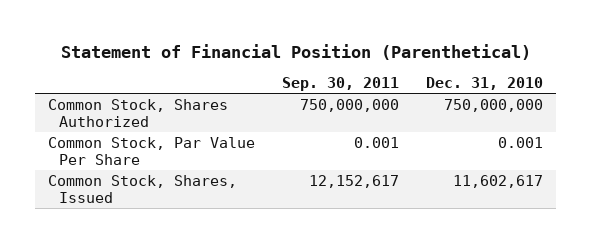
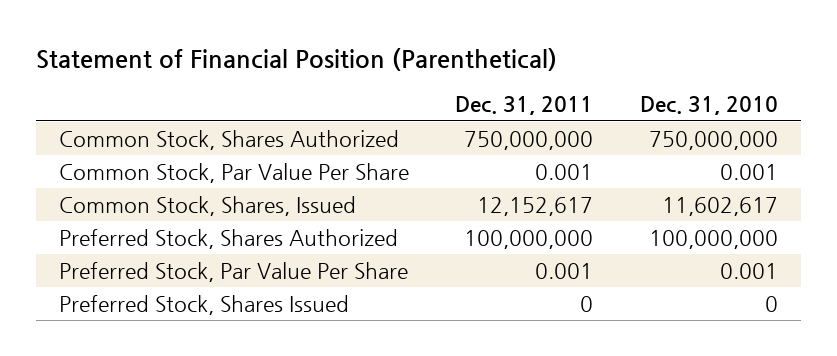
[282,76,400,91] Sep. 30, 2011 -> none
none -> [455,96,594,116] Dec. 31, 2011
none -> [58,228,398,249] Preferred Stock, Shares Authorized
none -> [58,261,408,282] Preferred Stock, Par Value Per Share
none -> [58,294,349,315] Preferred Stock, Shares Issued

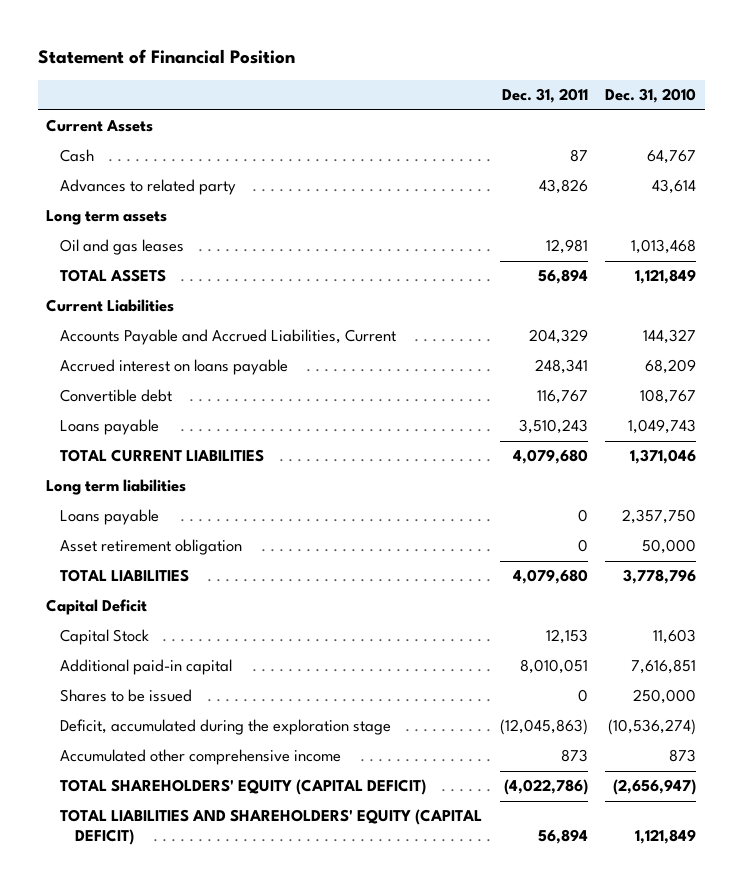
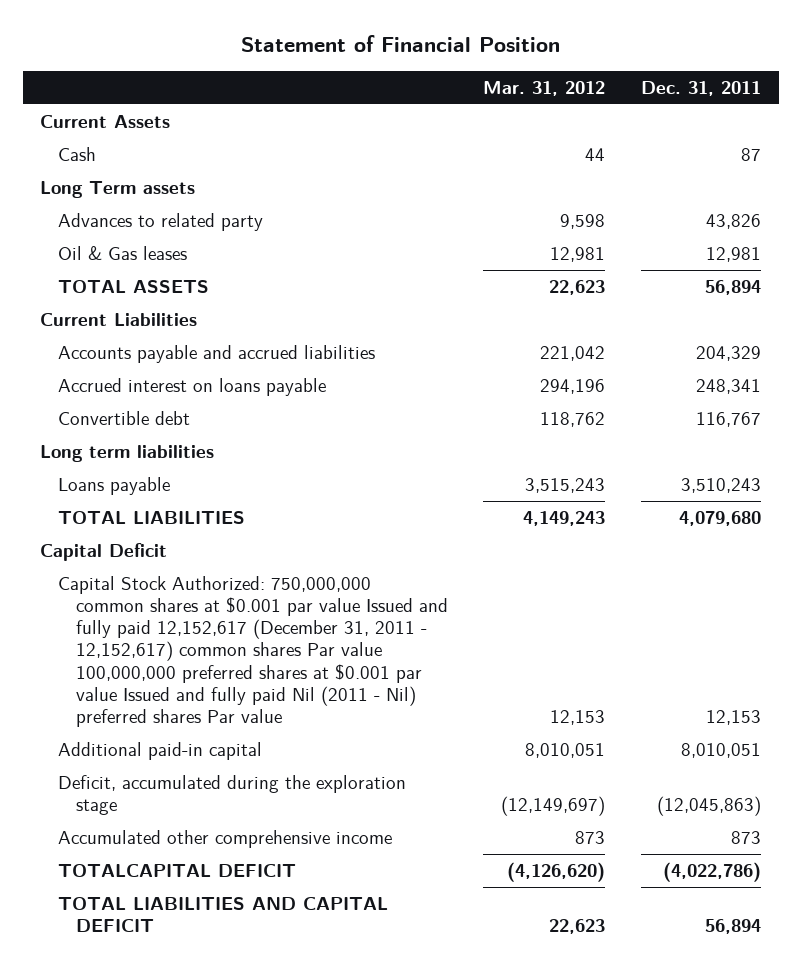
[604,88,696,104] Dec. 31, 2010 -> none
none -> [483,80,606,96] Mar. 31, 2012
none -> [40,181,196,199] Long Term assets
[46,210,168,226] Long term assets -> none
[60,239,185,256] Oil and gas leases -> [58,246,188,261] Oil & Gas leases
[60,329,397,346] Accounts Payable and Accrued Liabilities, Current -> [58,345,376,364] Accounts payable and accrued liabilities
[60,449,265,463] TOTAL CURRENT LIABILITIES -> none
[60,509,160,526] Loans payable -> none
[60,539,243,556] Asset retirement obligation -> none
[60,419,160,436] Loans payable -> [58,477,171,496] Loans payable
[60,629,150,646] Capital Stock -> [58,576,448,727] Capital Stock Authorized: 750,000,000 common shares at $0.001 par value Issued and fully paid 12,152,617 (December 31, 2011 - 12,152,617) common shares Par value 100,000,000 preferred shares at $0.001 par value Issued and fully paid Nil (2011 - Nil) preferred shares Par value
[60,689,193,703] Shares to be issued -> none
[60,779,427,796] TOTAL SHAREHOLDERS' EQUITY (CAPITAL DEFICIT) -> [58,864,297,878] TOTALCAPITAL DEFICIT
[60,809,483,845] TOTAL LIABILITIES AND SHAREHOLDERS' EQUITY (CAPITAL DEFICIT) -> [58,897,389,933] TOTAL LIABILITIES AND CAPITAL DEFICIT

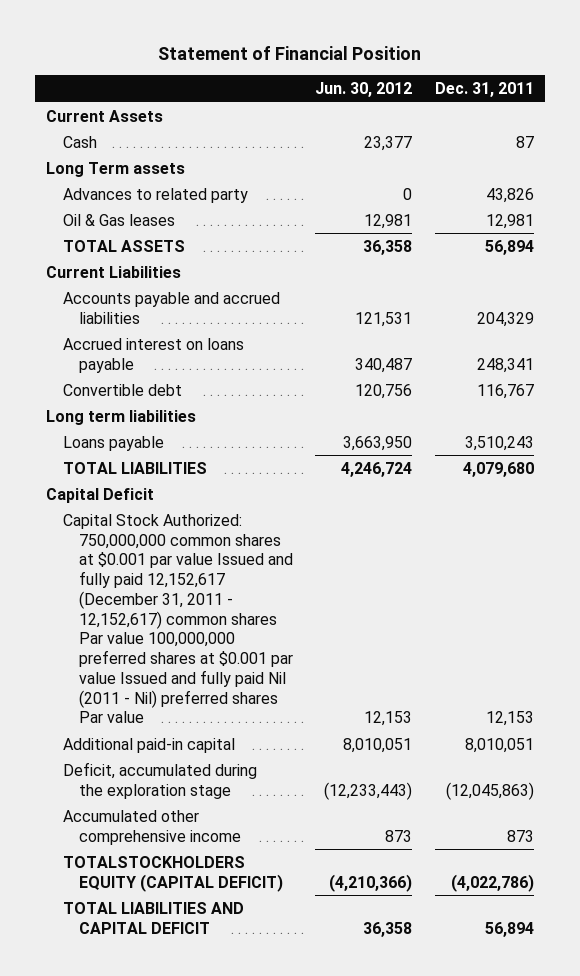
[483,80,606,96] Mar. 31, 2012 -> none
none -> [315,82,413,98] Jun. 30, 2012
[58,864,297,878] TOTALCAPITAL DEFICIT -> [62,855,283,892] TOTALSTOCKHOLDERS EQUITY (CAPITAL DEFICIT)

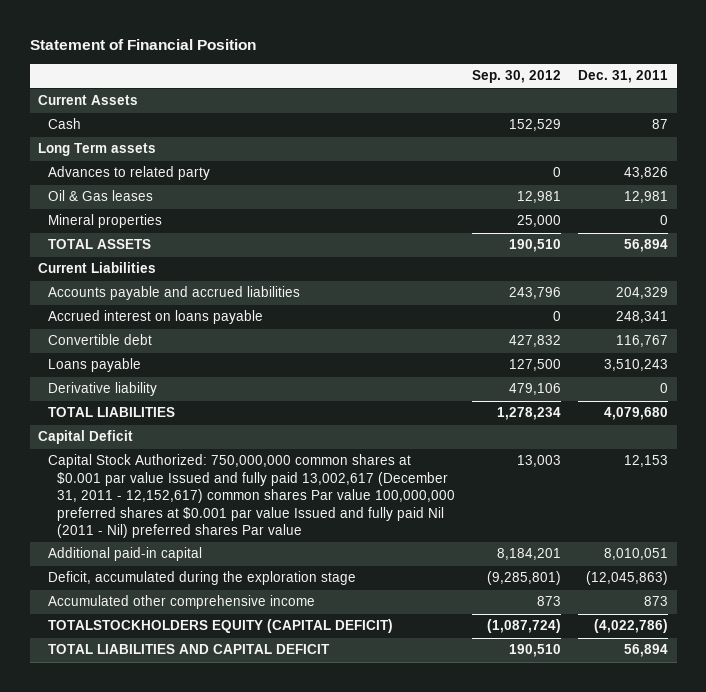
[315,82,413,98] Jun. 30, 2012 -> none
none -> [472,70,562,84] Sep. 30, 2012
none -> [47,214,162,229] Mineral properties
[46,409,197,425] Long term liabilities -> none
none -> [47,382,157,397] Derivative liability
[62,513,293,724] Capital Stock Authorized: 750,000,000 common shares at $0.001 par value Issued and fully paid 12,152,617 (December 31, 2011 - 12,152,617) common shares Par value 100,000,000 preferred shares at $0.001 par value Issued and fully paid Nil (2011 - Nil) preferred shares Par value -> [47,454,456,539] Capital Stock Authorized: 750,000,000 common shares at $0.001 par value Issued and fully paid 13,002,617 (December 31, 2011 - 12,152,617) common shares Par value 100,000,000 preferred shares at $0.001 par value Issued and fully paid Nil (2011 - Nil) preferred shares Par value

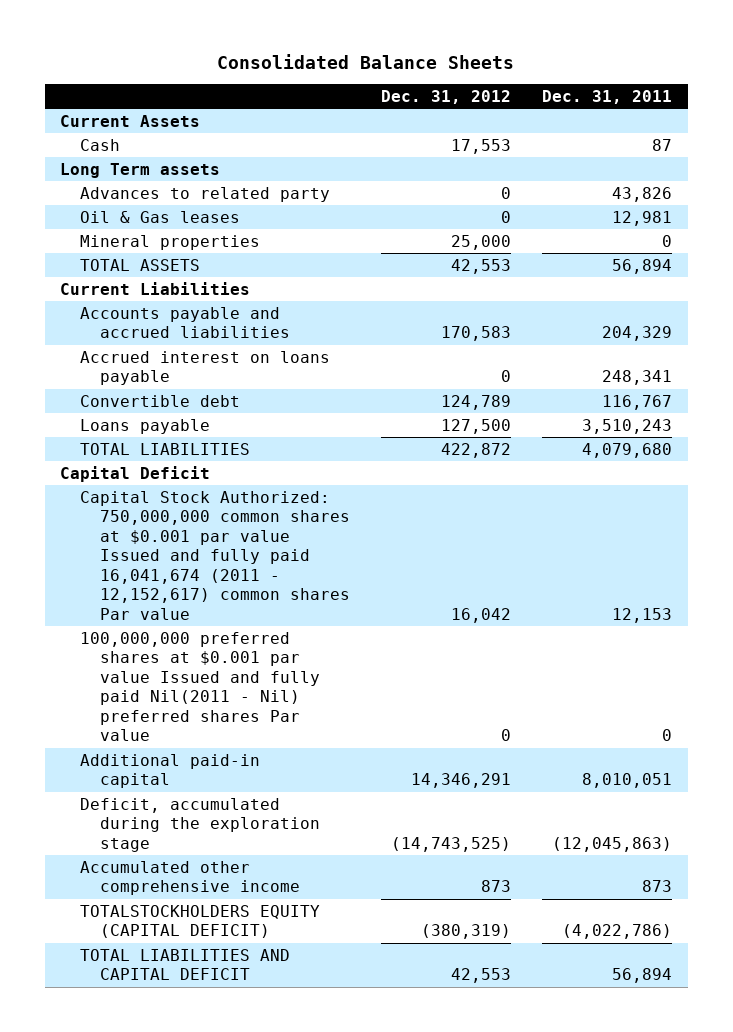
[29,39,256,51] Statement of Financial Position -> [217,53,515,69] Consolidated Balance Sheets
[472,70,562,84] Sep. 30, 2012 -> none
none -> [381,89,512,104] Dec. 31, 2012
[47,382,157,397] Derivative liability -> none
[47,454,456,539] Capital Stock Authorized: 750,000,000 common shares at $0.001 par value Issued and fully paid 13,002,617 (December 31, 2011 - 12,152,617) common shares Par value 100,000,000 preferred shares at $0.001 par value Issued and fully paid Nil (2011 - Nil) preferred shares Par value -> [80,490,351,620] Capital Stock Authorized: 750,000,000 common shares at $0.001 par value Issued and fully paid 16,041,674 (2011 - 12,152,617) common shares Par value
none -> [80,631,321,742] 100,000,000 preferred shares at $0.001 par value Issued and fully paid Nil(2011 - Nil) preferred shares Par value

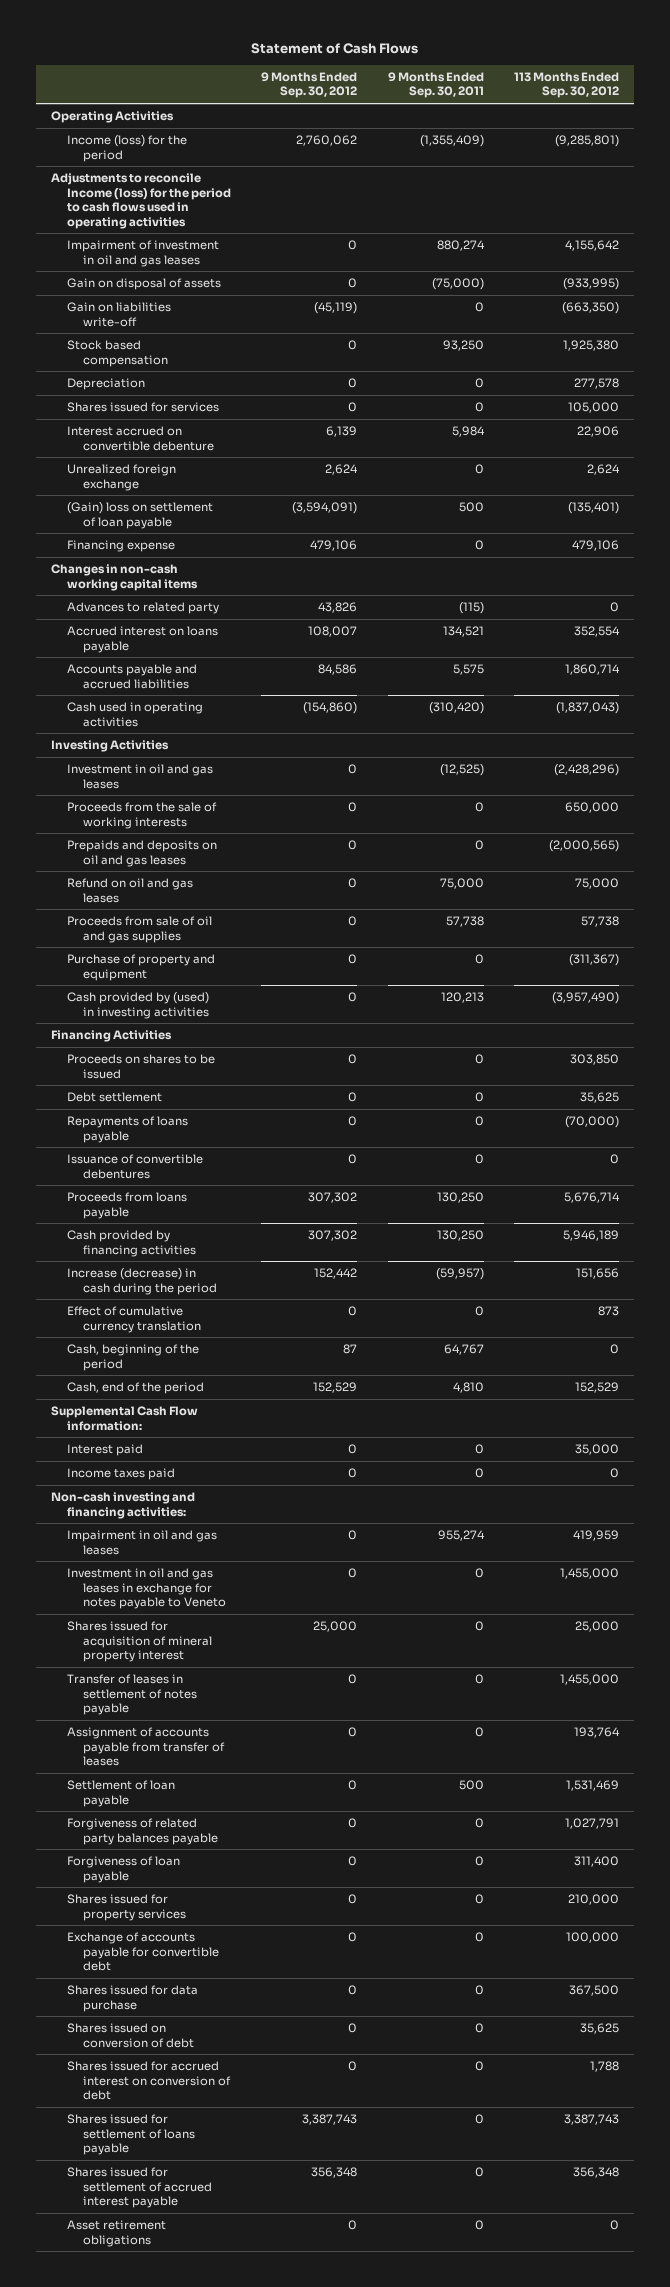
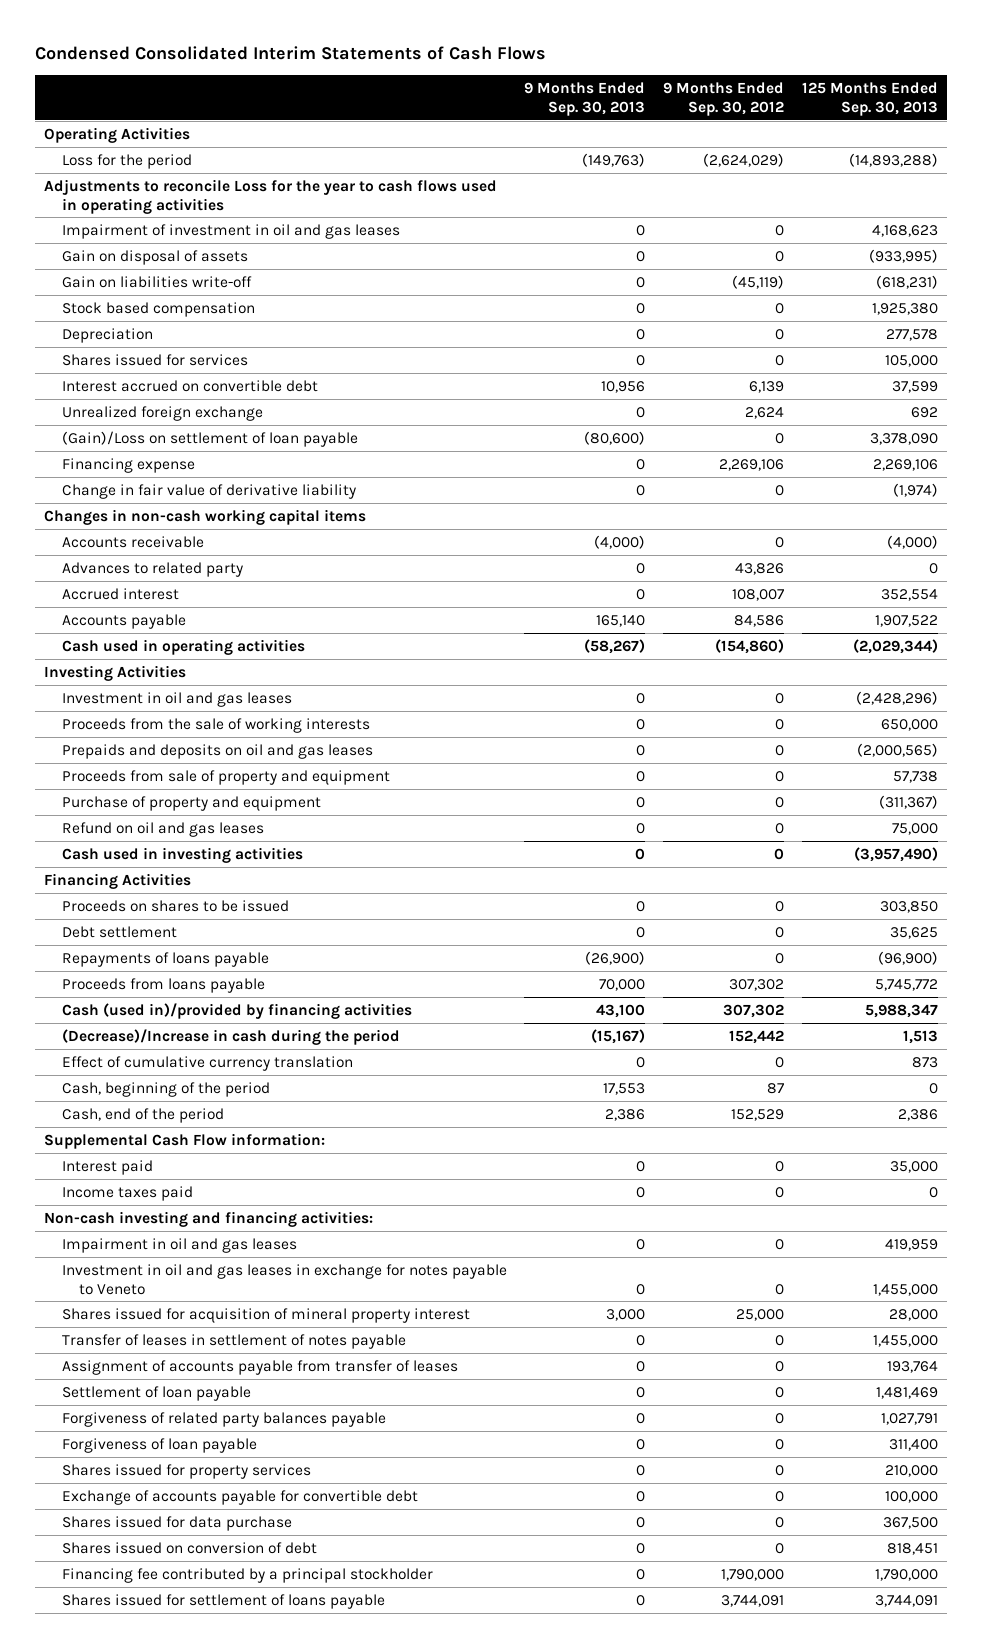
[250,43,418,55] Statement of Cash Flows -> [35,46,547,61] Condensed Consolidated Interim Statements of Cash Flows
[387,71,484,99] 9 Months Ended Sep. 30, 2011 -> none
[514,71,620,99] 113 Months Ended Sep. 30, 2012 -> none
none -> [524,81,646,116] 9 Months Ended Sep. 30, 2013
none -> [802,81,939,116] 125 Months Ended Sep. 30, 2013
[66,135,187,162] Income (loss) for the period -> [61,153,192,169] Loss for the period
[296,135,358,147] 2,760,062 -> [703,152,785,167] (2,624,029)
[50,173,231,229] Adjustments to reconcile Income (loss) for the period to cash flows used in operating activities -> [44,178,498,214] Adjustments to reconcile Loss for the year to cash flows used in operating activities
[66,426,214,451] Interest accrued on convertible debenture -> [61,379,318,392] Interest accrued on convertible debt
[66,502,213,529] (Gain) loss on settlement of loan payable -> [61,430,358,447] (Gain)/Loss on settlement of loan payable
[292,502,358,515] (3,594,091) -> [775,432,785,444] 0
[310,540,358,552] 479,106 -> [719,458,785,471] 2,269,106
none -> [61,483,356,499] Change in fair value of derivative liability
none -> [61,535,204,548] Accounts receivable
[66,626,218,653] Accrued interest on loans payable -> [61,587,179,600] Accrued interest
[66,664,197,689] Accounts payable and accrued liabilities -> [61,613,186,629] Accounts payable
[66,916,212,943] Proceeds from sale of oil and gas supplies -> [61,769,390,785] Proceeds from sale of property and equipment
[66,878,193,903] Refund on oil and gas leases -> [61,821,264,837] Refund on oil and gas leases
[66,992,209,1019] Cash provided by (used) in investing activities -> [61,846,303,863] Cash used in investing activities
[66,1154,203,1179] Issuance of convertible debentures -> none
[66,1230,196,1257] Cash provided by financing activities -> [61,1002,412,1019] Cash (used in)/provided by financing activities
[66,1268,217,1295] Increase (decrease) in cash during the period -> [61,1028,400,1045] (Decrease)/Increase in cash during the period
[66,2061,231,2101] Shares issued for accrued interest on conversion of debt -> none
[66,2167,212,2209] Shares issued for settlement of accrued interest payable -> none
[66,2220,166,2247] Asset retirement obligations -> none
none -> [61,1567,433,1583] Financing fee contributed by a principal stockholder
[302,2114,358,2126] 3,387,743 -> [721,1594,785,1607] 3,744,091

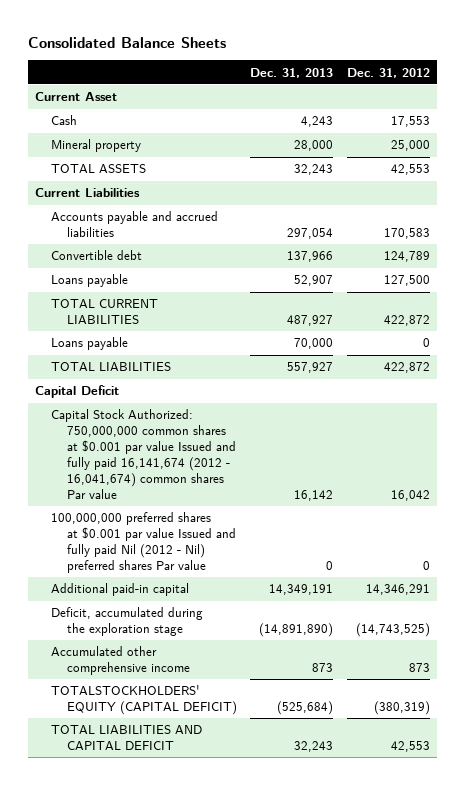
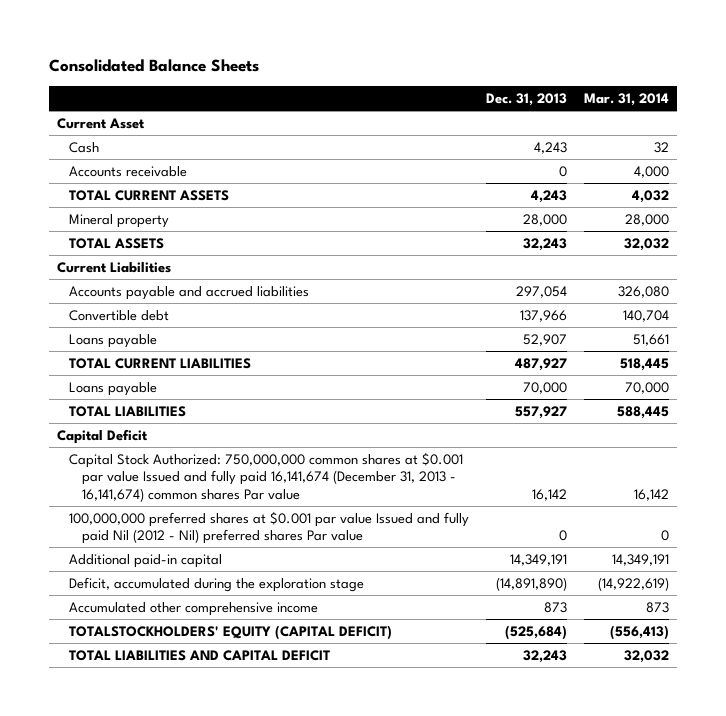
[347,67,431,78] Dec. 31, 2012 -> none
none -> [583,92,669,106] Mar. 31, 2014
none -> [69,165,188,177] Accounts receivable
none -> [69,189,230,201] TOTAL CURRENT ASSETS
[50,409,236,499] Capital Stock Authorized: 750,000,000 common shares at $0.001 par value Issued and fully paid 16,141,674 (2012 - 16,041,674) common shares Par value -> [69,451,464,502] Capital Stock Authorized: 750,000,000 common shares at $0.001 par value Issued and fully paid 16,141,674 (December 31, 2013 - 16,141,674) common shares Par value

